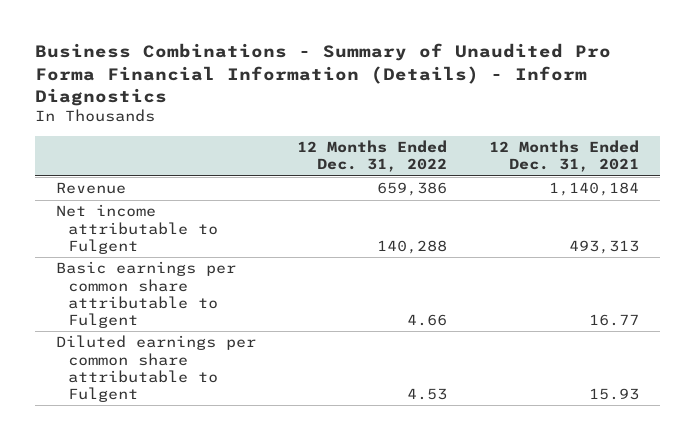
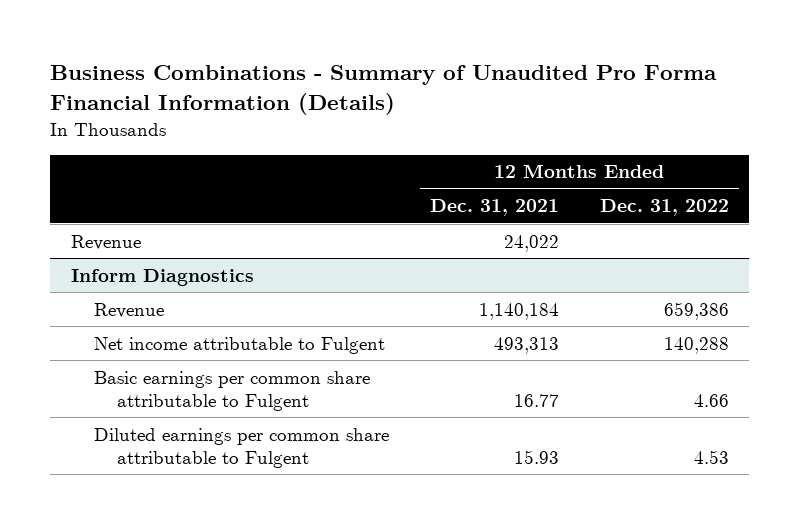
[34,43,611,107] Business Combinations - Summary of Unaudited Pro Forma Financial Information (Details) - Inform Diagnostics -> [50,64,718,115] Business Combinations - Summary of Unaudited Pro Forma Financial Information (Details)
none -> [70,234,141,250] Revenue
none -> [70,268,254,286] Inform Diagnostics

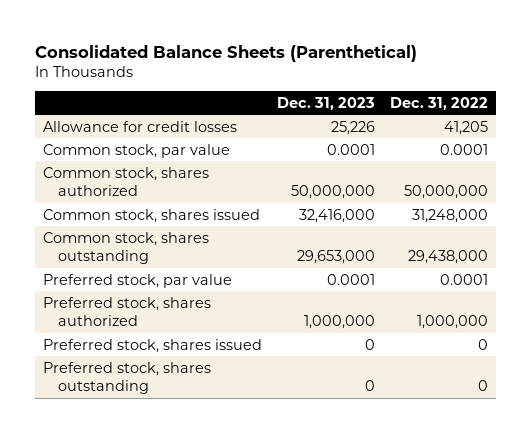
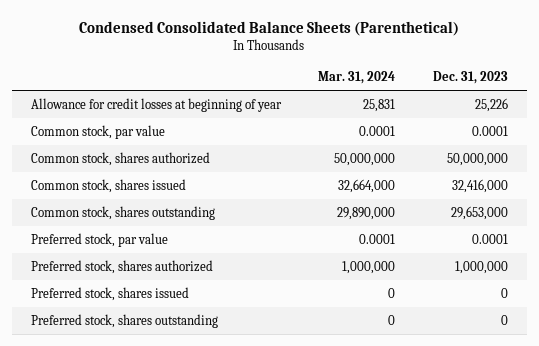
[35,44,418,62] Consolidated Balance Sheets (Parenthetical) -> [79,20,460,36] Condensed Consolidated Balance Sheets (Parenthetical)
[390,96,489,110] Dec. 31, 2022 -> none
none -> [318,71,396,85] Mar. 31, 2024
[42,120,237,132] Allowance for credit losses -> [31,97,283,112] Allowance for credit losses at beginning of year

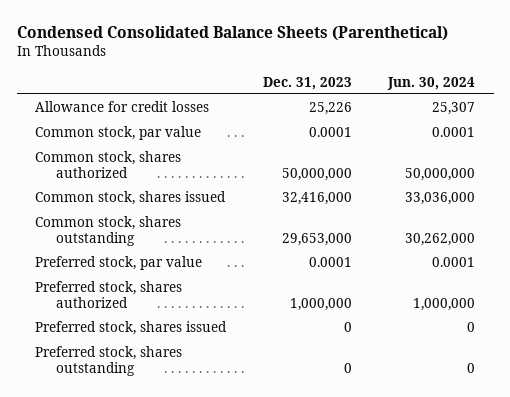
[318,71,396,85] Mar. 31, 2024 -> none
none -> [387,76,476,90] Jun. 30, 2024
[31,97,283,112] Allowance for credit losses at beginning of year -> [35,101,210,113] Allowance for credit losses

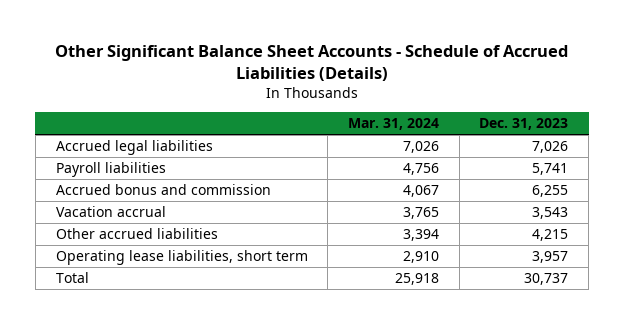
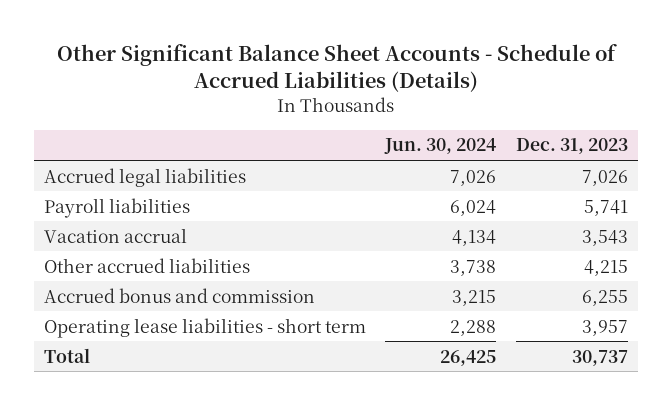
[348,118,440,131] Mar. 31, 2024 -> none
none -> [384,138,497,155] Jun. 30, 2024
[55,183,271,195] Accrued bonus and commission -> [43,287,315,303] Accrued bonus and commission
[55,249,308,265] Operating lease liabilities, short term -> [43,317,366,338] Operating lease liabilities - short term

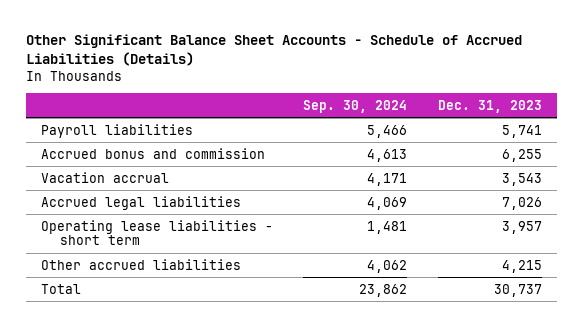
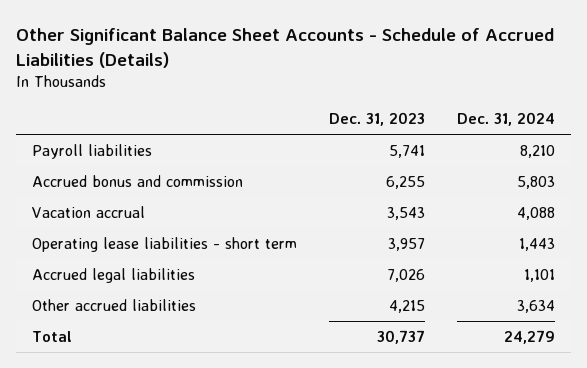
[303,99,408,113] Sep. 30, 2024 -> none
none -> [457,112,556,127] Dec. 31, 2024
[40,195,241,210] Accrued legal liabilities -> [31,267,195,283] Accrued legal liabilities

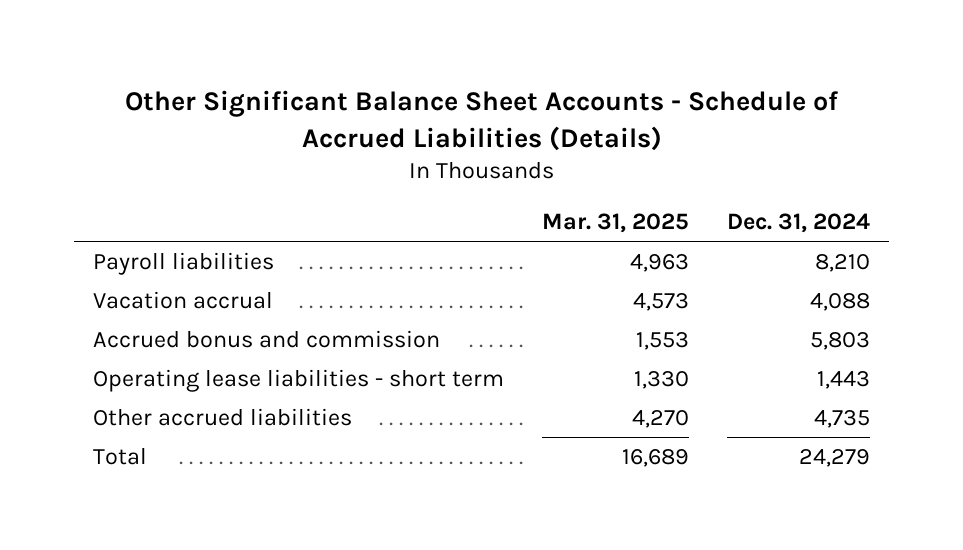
[329,112,426,127] Dec. 31, 2023 -> none
none -> [542,212,690,233] Mar. 31, 2025
[31,174,243,187] Accrued bonus and commission -> [92,330,440,349] Accrued bonus and commission
[31,267,195,283] Accrued legal liabilities -> none
[517,299,556,313] 3,634 -> [814,410,871,429] 4,735

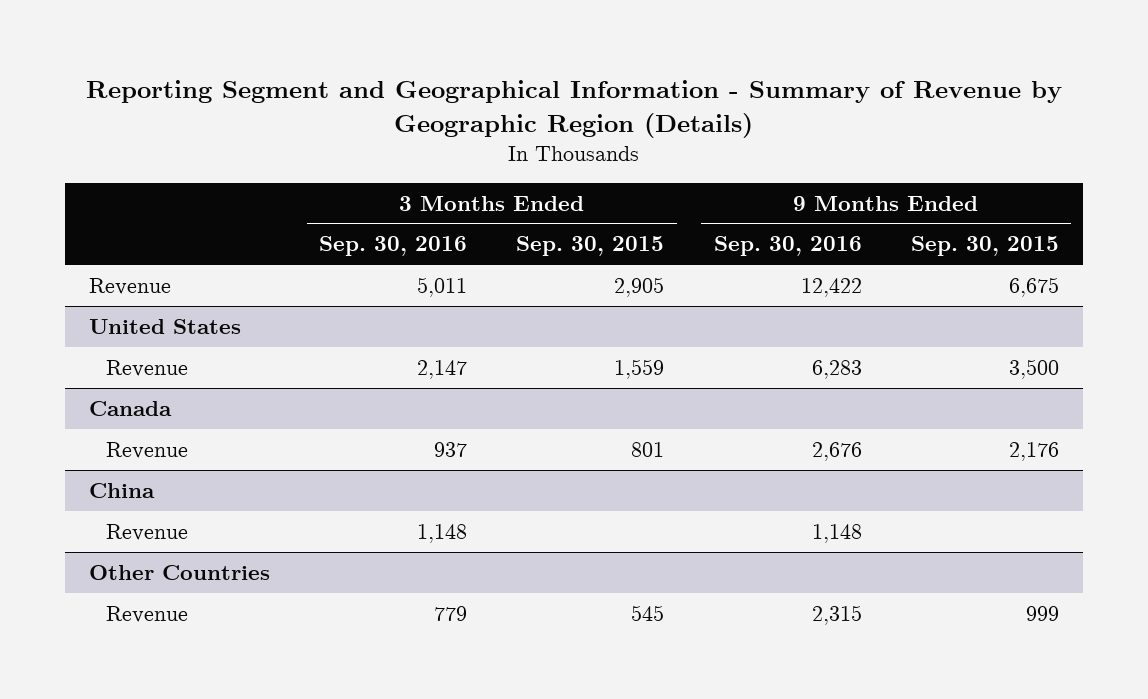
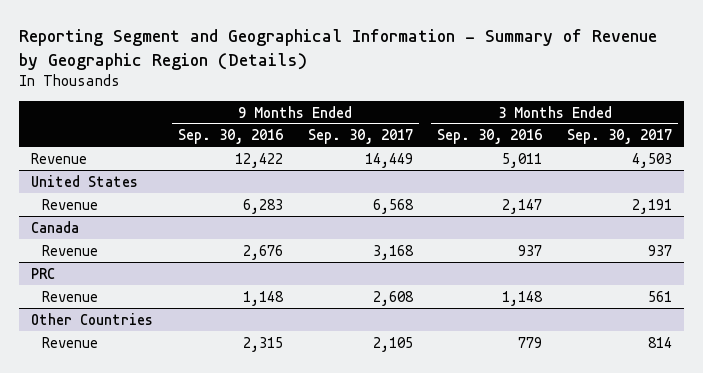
[516,236,665,257] Sep. 30, 2015 -> none
[910,236,1059,257] Sep. 30, 2015 -> none
none -> [307,129,413,145] Sep. 30, 2017
none -> [566,129,672,145] Sep. 30, 2017
[89,482,156,498] China -> [31,267,56,279] PRC

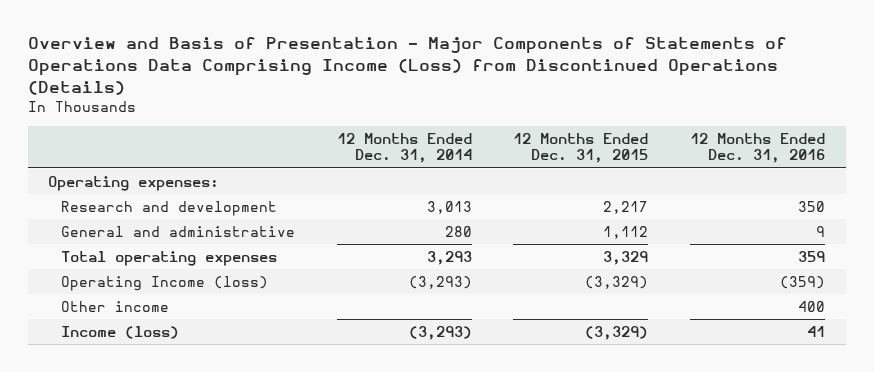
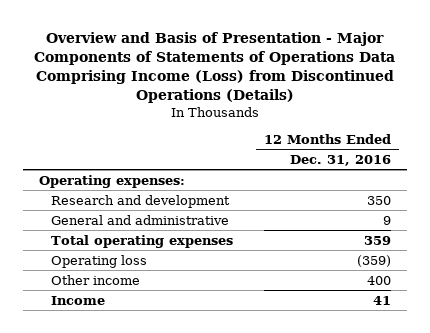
[336,133,472,164] 12 Months Ended Dec. 31, 2014 -> none
[513,133,649,164] 12 Months Ended Dec. 31, 2015 -> none
[61,275,269,291] Operating Income (loss) -> [51,254,148,268] Operating loss
[61,325,180,339] Income (loss) -> [51,295,106,305] Income

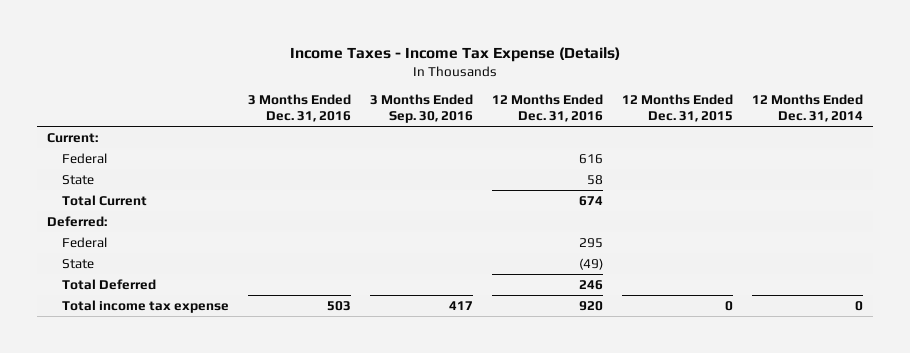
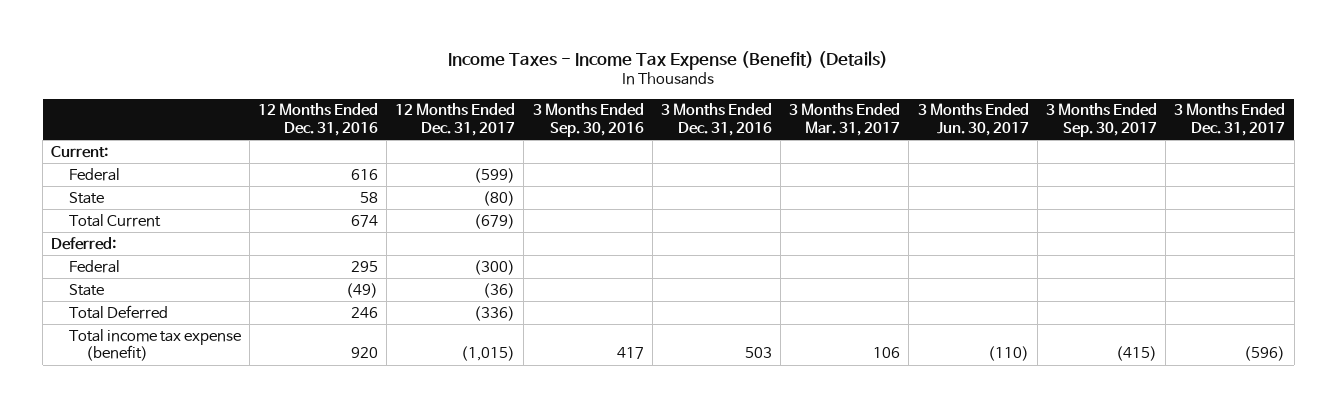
[289,46,620,62] Income Taxes - Income Tax Expense (Details) -> [448,50,889,70] Income Taxes - Income Tax Expense (Benefit) (Details)
[622,93,734,123] 12 Months Ended Dec. 31, 2015 -> none
[752,93,864,123] 12 Months Ended Dec. 31, 2014 -> none
none -> [395,103,516,136] 12 Months Ended Dec. 31, 2017
none -> [789,103,901,136] 3 Months Ended Mar. 31, 2017
none -> [917,103,1029,136] 3 Months Ended Jun. 30, 2017
none -> [1046,103,1158,137] 3 Months Ended Sep. 30, 2017
none -> [1174,103,1286,136] 3 Months Ended Dec. 31, 2017
[62,299,230,313] Total income tax expense -> [68,328,241,362] Total income tax expense (benefit)

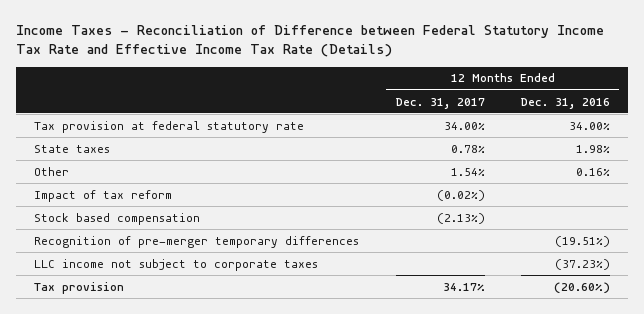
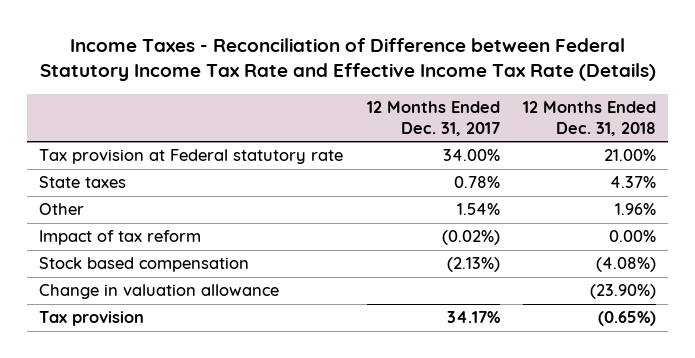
[520,97,610,109] Dec. 31, 2016 -> none
none -> [523,100,657,136] 12 Months Ended Dec. 31, 2018
[34,120,305,133] Tax provision at federal statutory rate -> [38,149,343,165] Tax provision at Federal statutory rate
[34,235,360,248] Recognition of pre-merger temporary differences -> none
[34,258,319,271] LLC income not subject to corporate taxes -> none
none -> [38,284,279,300] Change in valuation allowance

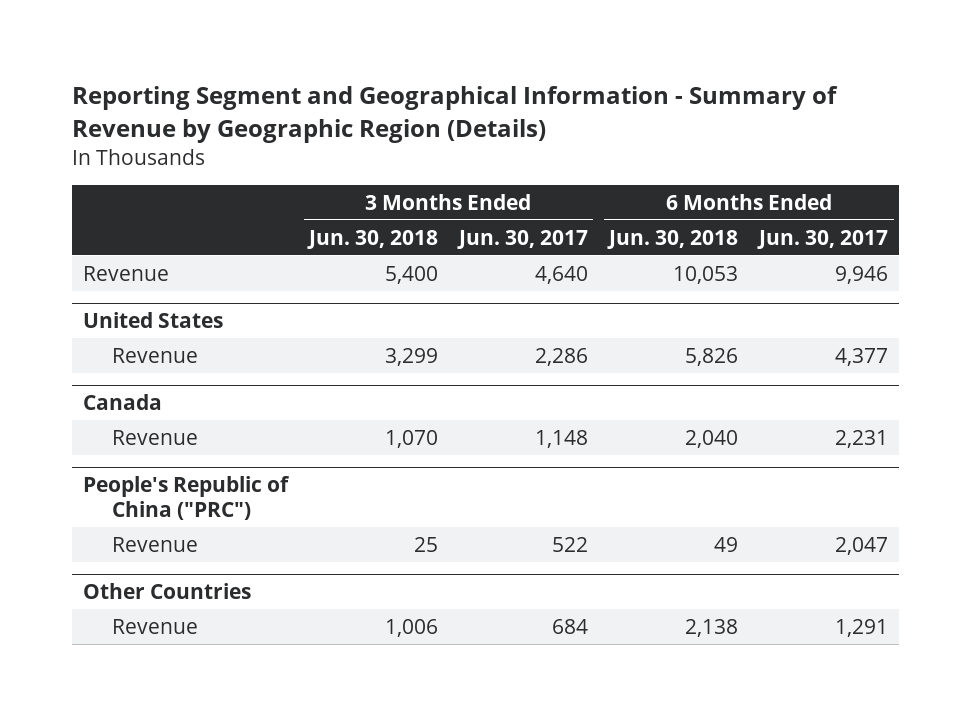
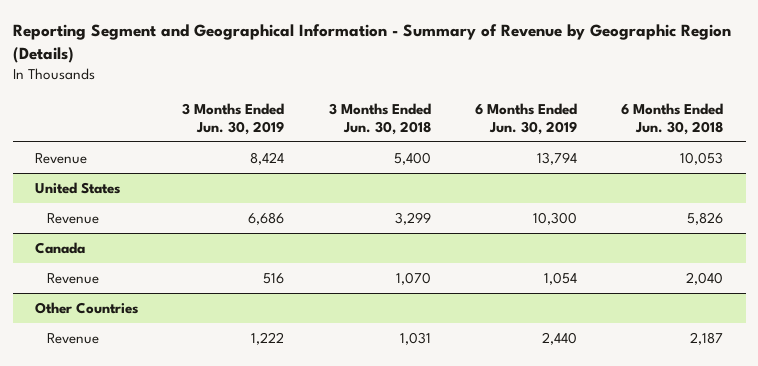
[457,229,589,249] Jun. 30, 2017 -> none
[757,229,889,249] Jun. 30, 2017 -> none
none -> [182,102,285,135] 3 Months Ended Jun. 30, 2019
none -> [475,102,578,135] 6 Months Ended Jun. 30, 2019
[82,476,290,520] People's Republic of China ("PRC") -> none
[112,536,199,552] Revenue -> none
[384,618,438,637] 1,006 -> [399,331,431,345] 1,031
[685,618,739,637] 2,138 -> [690,331,724,345] 2,187

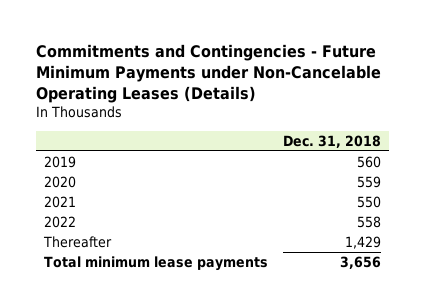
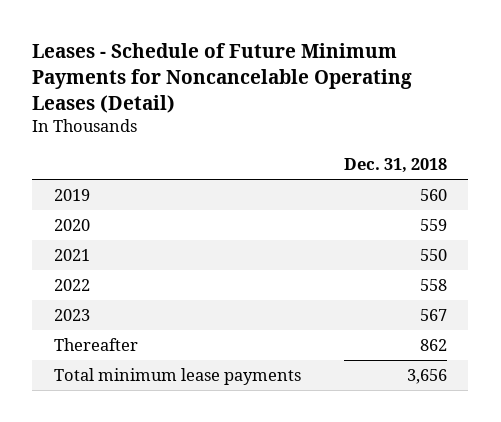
[35,43,381,103] Commitments and Contingencies - Future Minimum Payments under Non-Cancelable Operating Leases (Details) -> [32,43,413,113] Leases - Schedule of Future Minimum Payments for Noncancelable Operating Leases (Detail)
none -> [53,309,90,322] 2023
[345,235,382,249] 1,429 -> [419,339,447,352] 862

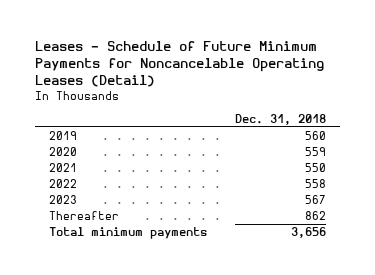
[53,368,301,386] Total minimum lease payments -> [48,227,207,240] Total minimum payments

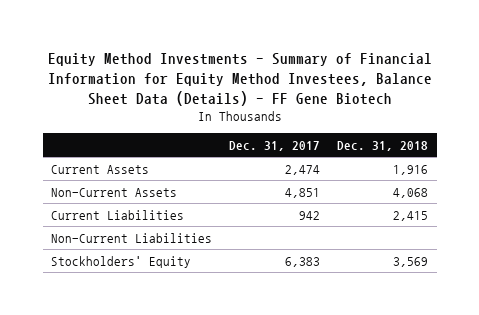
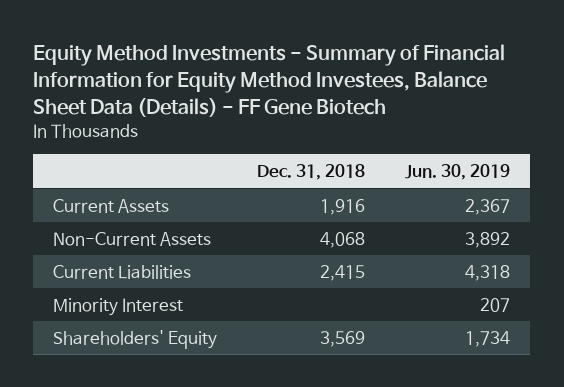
[229,140,321,151] Dec. 31, 2017 -> none
none -> [405,164,511,181] Jun. 30, 2019
[51,232,213,243] Non-Current Liabilities -> none
none -> [53,297,184,316] Minority Interest
[51,255,192,268] Stockholders' Equity -> [53,329,218,349] Shareholders' Equity

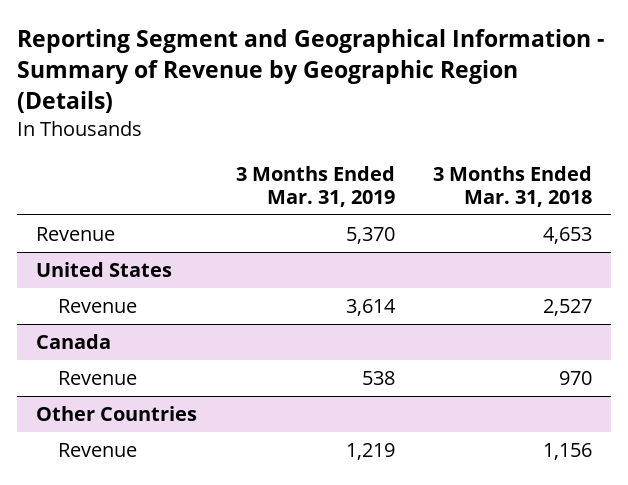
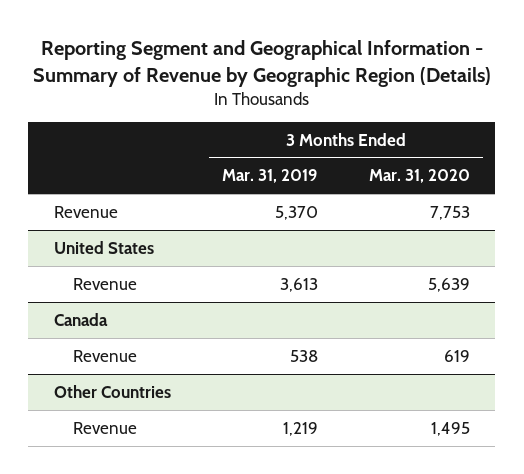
[433,165,593,207] 3 Months Ended Mar. 31, 2018 -> none
none -> [368,169,470,184] Mar. 31, 2020
[345,299,396,317] 3,614 -> [279,277,318,292] 3,613

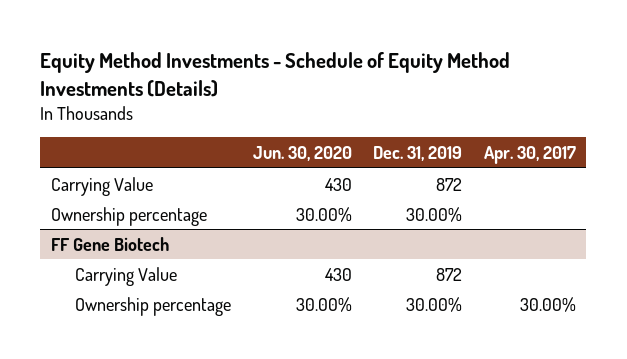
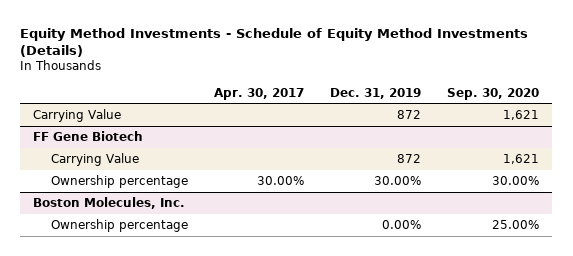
[252,146,352,162] Jun. 30, 2020 -> none
none -> [447,87,540,100] Sep. 30, 2020
[50,206,207,226] Ownership percentage -> none
none -> [33,196,186,209] Boston Molecules, Inc.
none -> [50,218,188,232] Ownership percentage

